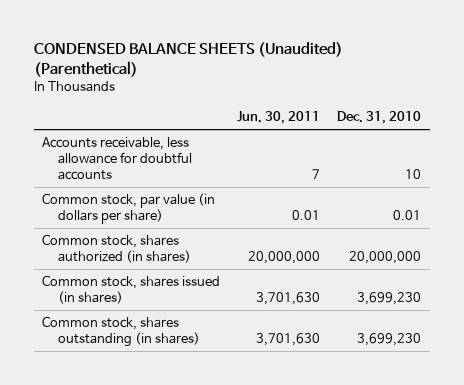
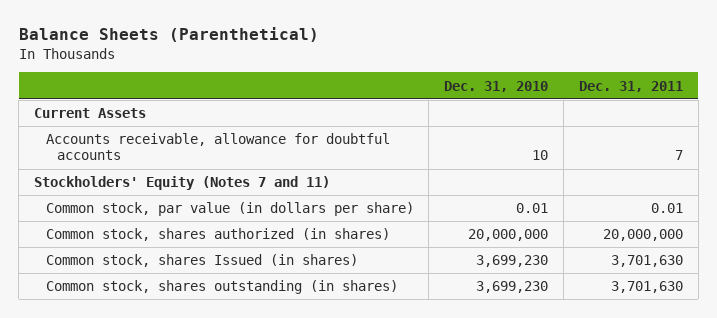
[33,41,343,77] CONDENSED BALANCE SHEETS (Unaudited) (Parenthetical) -> [18,27,319,43] Balance Sheets (Parenthetical)
[237,111,321,125] Jun. 30, 2011 -> none
none -> [579,80,684,92] Dec. 31, 2011
none -> [33,108,146,119] Current Assets
[42,137,193,180] Accounts receivable, less allowance for doubtful accounts -> [45,133,390,161] Accounts receivable, allowance for doubtful accounts
none -> [33,176,330,191] Stockholders' Equity (Notes 7 and 11)
[42,275,221,304] Common stock, shares issued (in shares) -> [45,254,358,268] Common stock, shares Issued (in shares)

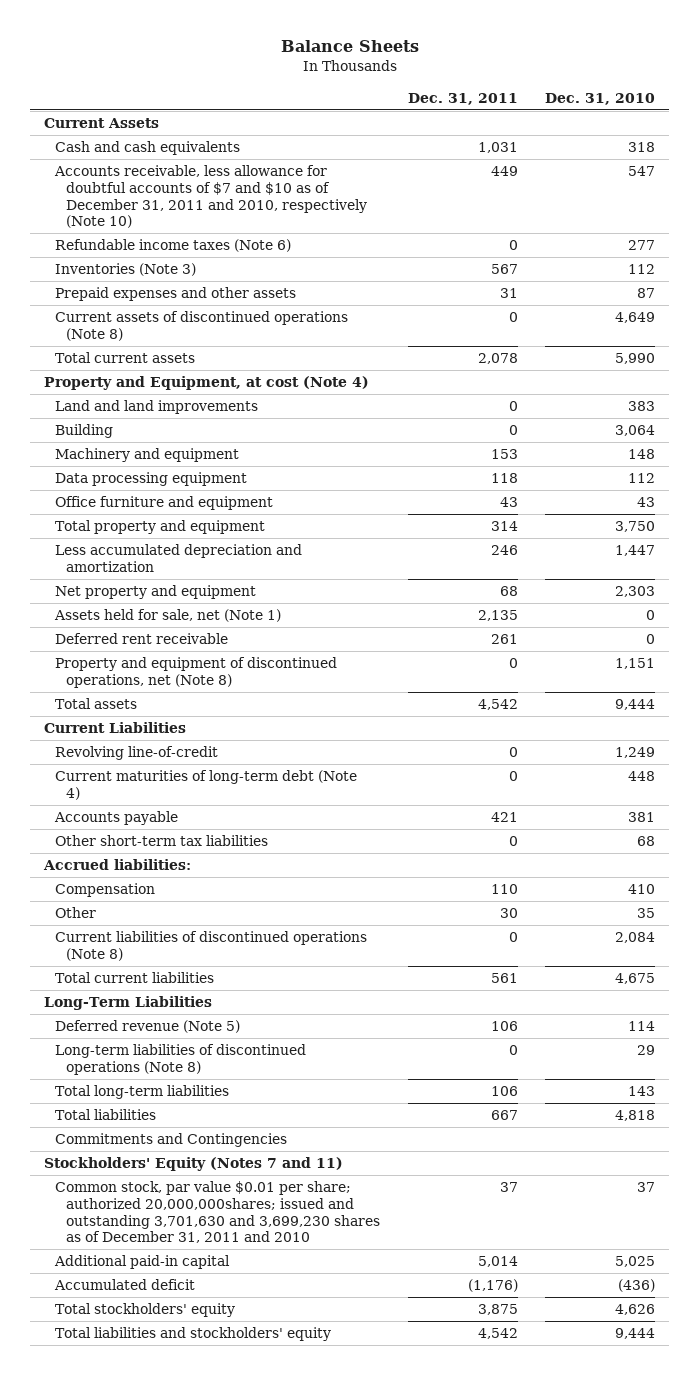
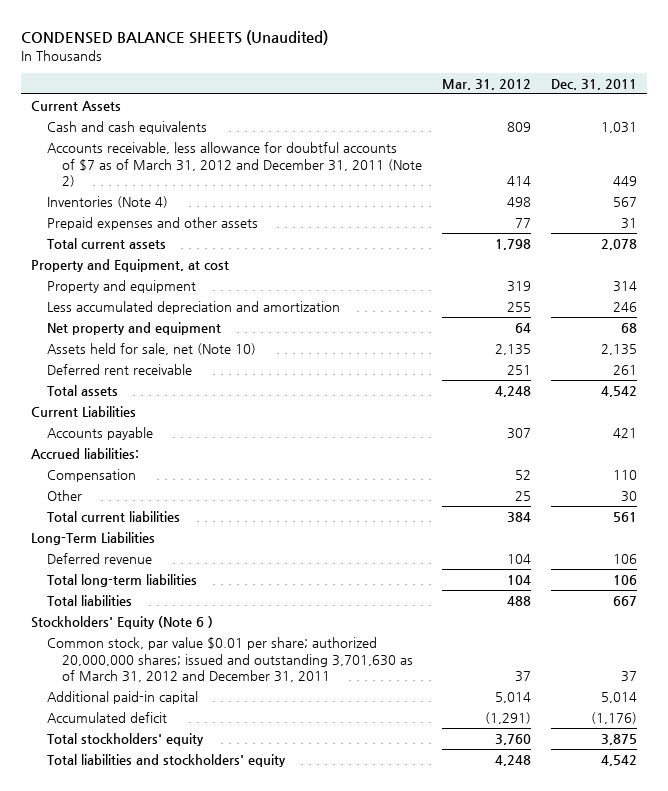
[280,40,419,53] Balance Sheets -> [21,29,329,45] CONDENSED BALANCE SHEETS (Unaudited)
[545,92,656,105] Dec. 31, 2010 -> none
none -> [442,78,532,90] Mar. 31, 2012
[55,239,292,253] Refundable income taxes (Note 6) -> none
[54,165,367,229] Accounts receivable, less allowance for doubtful accounts of $7 and $10 as of December 31, 2011 and 2010, respectively (Note 10) -> [46,142,423,188] Accounts receivable, less allowance for doubtful accounts of $7 as of March 31, 2012 and December 31, 2011 (Note 2)
[55,263,197,277] Inventories (Note 3) -> [46,196,168,209] Inventories (Note 4)
[55,311,349,342] Current assets of discontinued operations (Note 8) -> none
[55,400,259,415] Land and land improvements -> none
[55,424,114,439] Building -> none
[55,448,240,463] Machinery and equipment -> none
[55,472,248,487] Data processing equipment -> none
[55,496,274,511] Office furniture and equipment -> none
[44,376,370,391] Property and Equipment, at cost (Note 4) -> [31,259,230,273] Property and Equipment, at cost
[55,520,266,535] Total property and equipment -> [46,280,196,294] Property and equipment
[54,609,282,623] Assets held for sale, net (Note 1) -> [46,343,256,356] Assets held for sale, net (Note 10)
[55,657,338,689] Property and equipment of discontinued operations, net (Note 8) -> none
[55,746,219,761] Revolving line-of-credit -> none
[55,770,358,801] Current maturities of long-term debt (Note 4) -> none
[55,835,269,847] Other short-term tax liabilities -> none
[55,931,368,962] Current liabilities of discontinued operations (Note 8) -> none
[55,1044,307,1076] Long-term liabilities of discontinued operations (Note 8) -> none
[55,1020,241,1034] Deferred revenue (Note 5) -> [46,553,152,565] Deferred revenue
[55,1133,288,1148] Commitments and Contingencies -> none
[44,1157,344,1172] Stockholders' Equity (Notes 7 and 11) -> [31,616,214,630] Stockholders' Equity (Note 6 )
[55,1181,380,1244] Common stock, par value $0.01 per share; authorized 20,000,000shares; issued and outstanding 3,701,630 and 3,699,230 shares as of December 31, 2011 and 2010 -> [46,637,414,683] Common stock, par value $0.01 per share; authorized 20,000,000 shares; issued and outstanding 3,701,630 as of March 31, 2012 and December 31, 2011

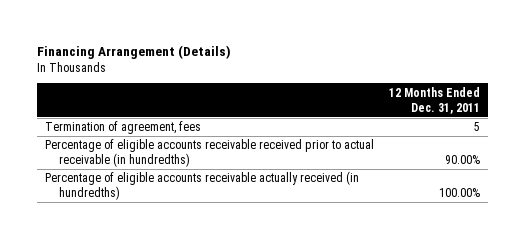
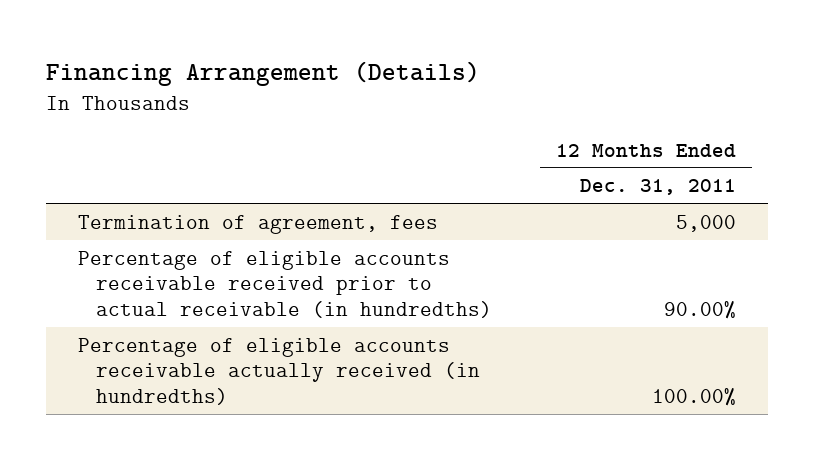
[474,122,481,132] 5 -> [675,214,736,232] 5,000

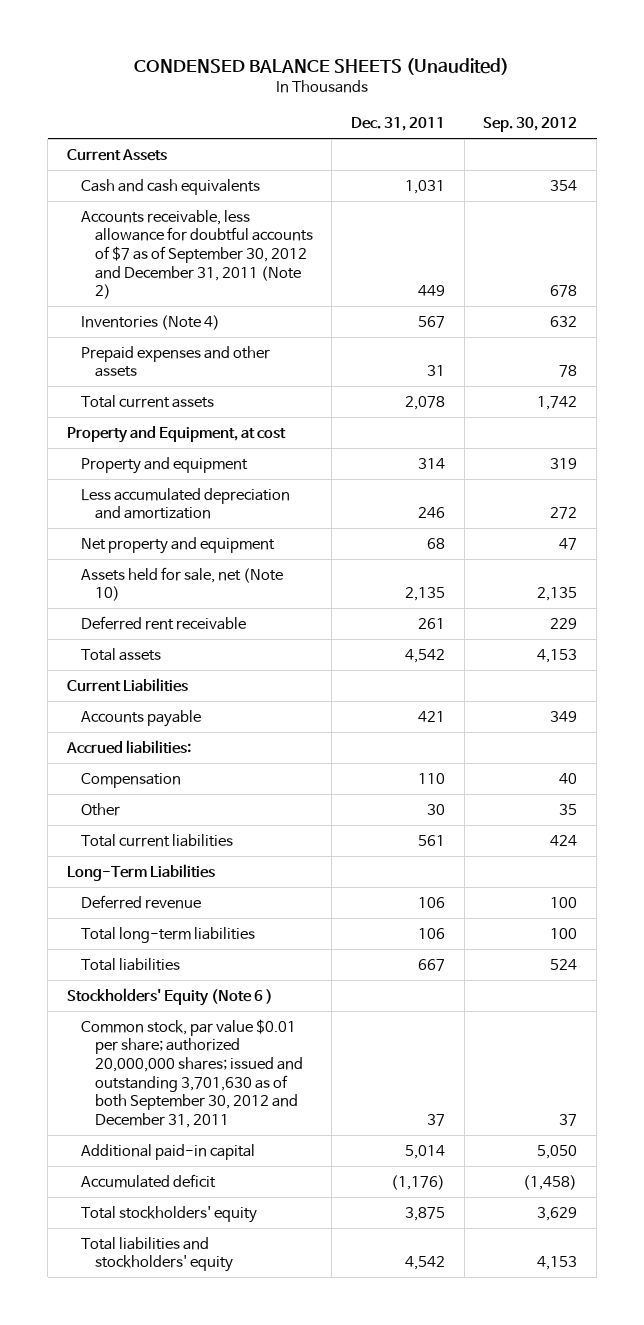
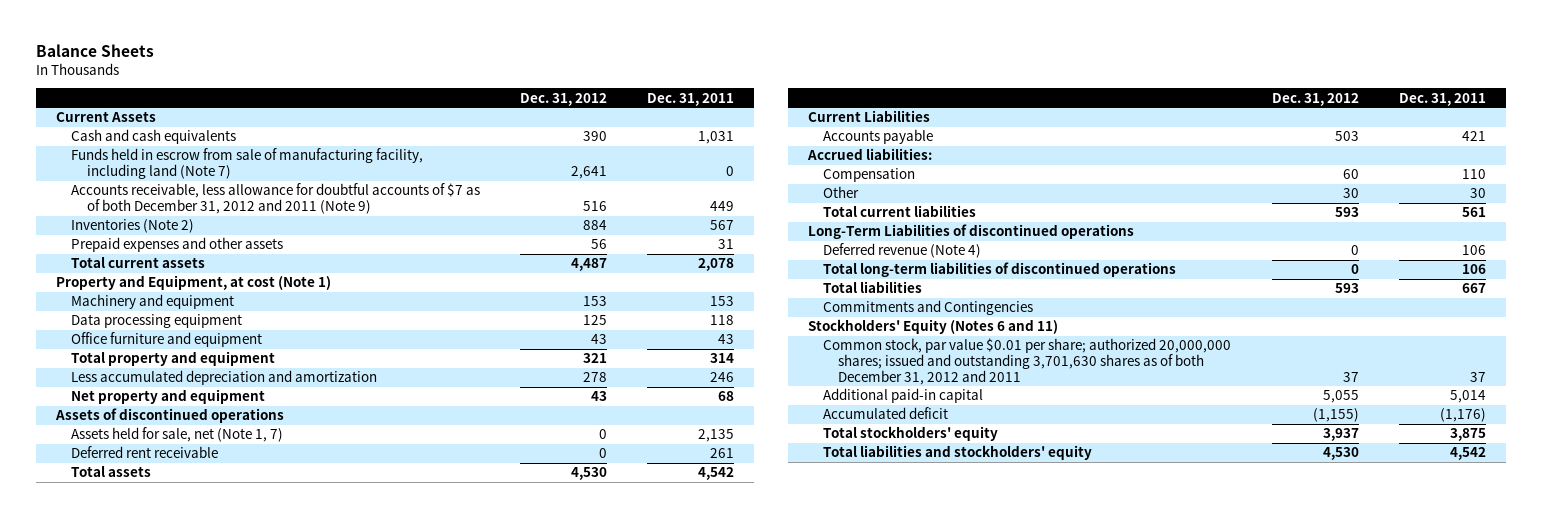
[134,57,510,75] CONDENSED BALANCE SHEETS (Unaudited) -> [35,43,154,57] Balance Sheets
[483,117,578,133] Sep. 30, 2012 -> none
none -> [520,92,608,106] Dec. 31, 2012
none -> [71,148,424,180] Funds held in escrow from sale of manufacturing facility, including land (Note 7)
[80,209,313,300] Accounts receivable, less allowance for doubtful accounts of $7 as of September 30, 2012 and December 31, 2011 (Note 2) -> [71,183,481,215] Accounts receivable, less allowance for doubtful accounts of $7 as of both December 31, 2012 and 2011 (Note 9)
[80,314,220,330] Inventories (Note 4) -> [71,219,195,234] Inventories (Note 2)
[67,425,287,443] Property and Equipment, at cost -> [55,275,331,291] Property and Equipment, at cost (Note 1)
none -> [71,294,235,310] Machinery and equipment
none -> [71,314,243,329] Data processing equipment
none -> [71,332,263,348] Office furniture and equipment
[80,456,248,474] Property and equipment -> [71,351,276,367] Total property and equipment
none -> [54,408,284,424] Assets of discontinued operations
[80,566,283,602] Assets held for sale, net (Note 10) -> [71,427,284,443] Assets held for sale, net (Note 1, 7)
[67,863,216,881] Long-Term Liabilities -> [807,224,1134,240] Long-Term Liabilities of discontinued operations
[80,894,201,909] Deferred revenue -> [822,243,981,259] Deferred revenue (Note 4)
[80,926,255,943] Total long-term liabilities -> [822,262,1176,278] Total long-term liabilities of discontinued operations
none -> [822,300,1033,316] Commitments and Contingencies
[67,987,274,1006] Stockholders' Equity (Note 6 ) -> [807,319,1058,335] Stockholders' Equity (Notes 6 and 11)
[80,1018,303,1128] Common stock, par value $0.01 per share; authorized 20,000,000 shares; issued and outstanding 3,701,630 as of both September 30, 2012 and December 31, 2011 -> [822,338,1231,385] Common stock, par value $0.01 per share; authorized 20,000,000 shares; issued and outstanding 3,701,630 shares as of both December 31, 2012 and 2011

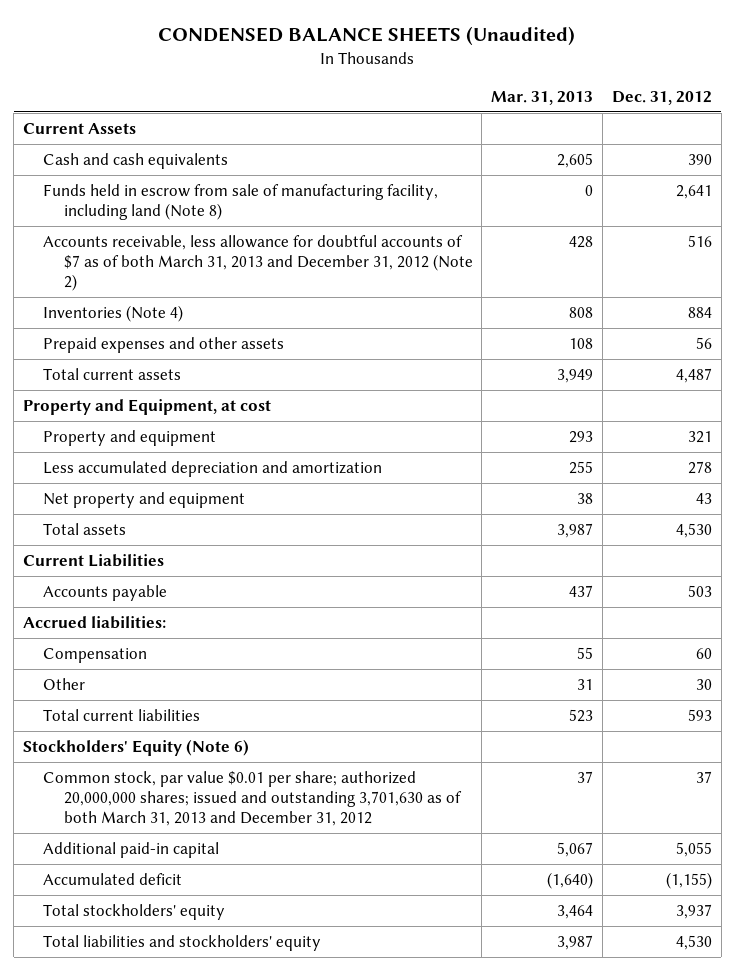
[35,43,154,57] Balance Sheets -> [158,25,576,46] CONDENSED BALANCE SHEETS (Unaudited)
[647,92,735,106] Dec. 31, 2011 -> none
none -> [491,90,594,105] Mar. 31, 2013
[71,148,424,180] Funds held in escrow from sale of manufacturing facility, including land (Note 7) -> [43,183,439,220] Funds held in escrow from sale of manufacturing facility, including land (Note 8)
[71,183,481,215] Accounts receivable, less allowance for doubtful accounts of $7 as of both December 31, 2012 and 2011 (Note 9) -> [43,234,473,291] Accounts receivable, less allowance for doubtful accounts of $7 as of both March 31, 2013 and December 31, 2012 (Note 2)
[71,219,195,234] Inventories (Note 2) -> [43,304,184,322] Inventories (Note 4)
[71,294,235,310] Machinery and equipment -> none
[71,314,243,329] Data processing equipment -> none
[71,332,263,348] Office furniture and equipment -> none
[55,275,331,291] Property and Equipment, at cost (Note 1) -> [23,398,272,415] Property and Equipment, at cost
[71,351,276,367] Total property and equipment -> [43,429,217,446] Property and equipment
[54,408,284,424] Assets of discontinued operations -> none
[71,427,284,443] Assets held for sale, net (Note 1, 7) -> none
[71,446,219,459] Deferred rent receivable -> none
[807,224,1134,240] Long-Term Liabilities of discontinued operations -> none
[822,243,981,259] Deferred revenue (Note 4) -> none
[822,262,1176,278] Total long-term liabilities of discontinued operations -> none
[822,281,922,294] Total liabilities -> none
[822,300,1033,316] Commitments and Contingencies -> none
[807,319,1058,335] Stockholders' Equity (Notes 6 and 11) -> [23,738,250,756] Stockholders' Equity (Note 6)
[822,338,1231,385] Common stock, par value $0.01 per share; authorized 20,000,000 shares; issued and outstanding 3,701,630 shares as of both December 31, 2012 and 2011 -> [43,770,462,826] Common stock, par value $0.01 per share; authorized 20,000,000 shares; issued and outstanding 3,701,630 as of both March 31, 2013 and December 31, 2012

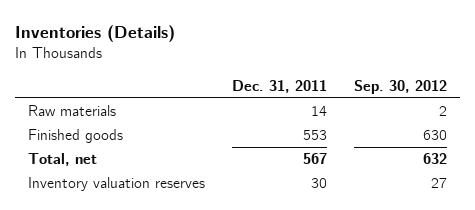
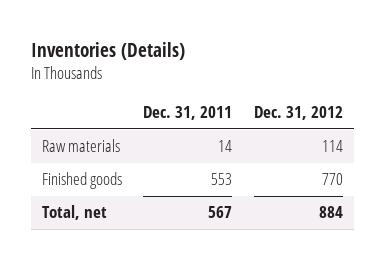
[353,79,447,94] Sep. 30, 2012 -> none
none -> [254,106,344,121] Dec. 31, 2012
[28,177,206,192] Inventory valuation reserves -> none

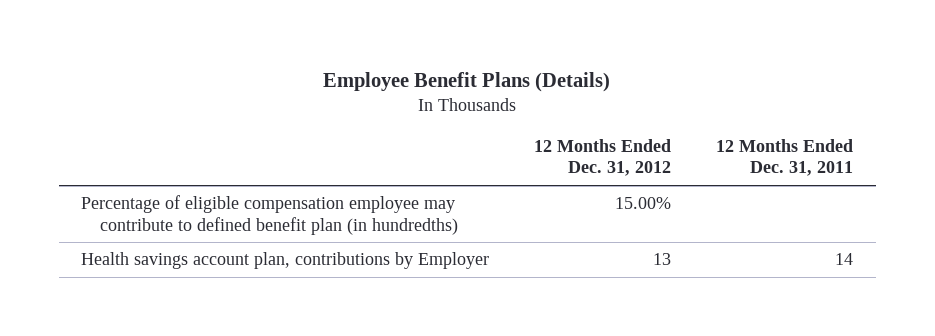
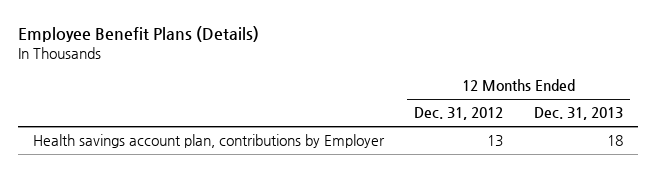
[716,139,854,177] 12 Months Ended Dec. 31, 2011 -> none
none -> [533,107,623,121] Dec. 31, 2013
[81,195,459,235] Percentage of eligible compensation employee may contribute to defined benefit plan (in hundredths) -> none

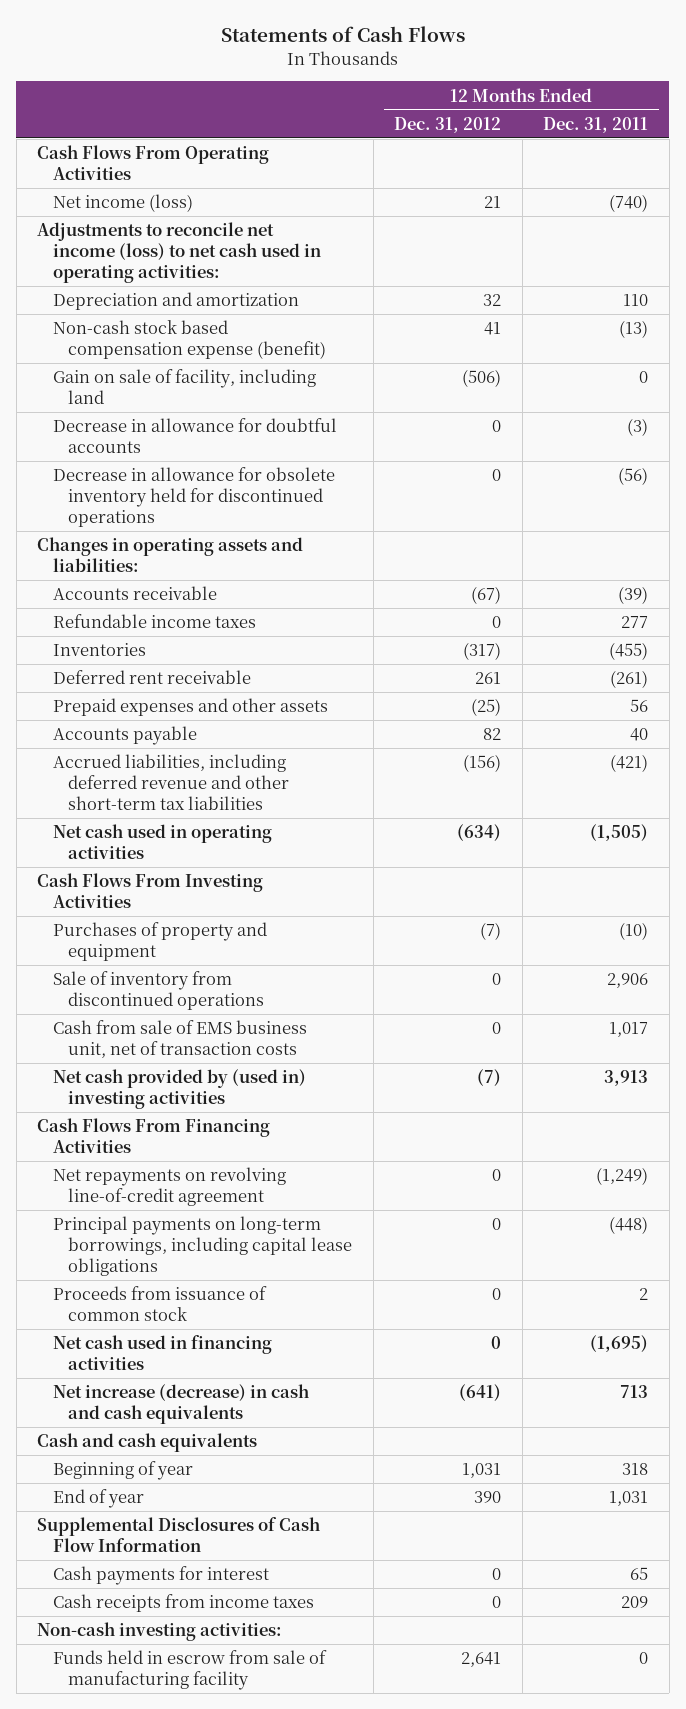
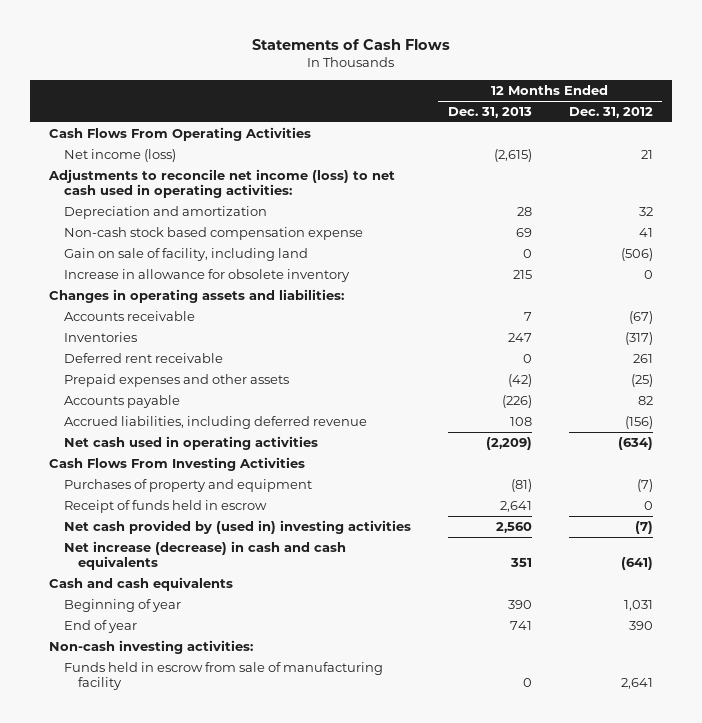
[543,116,649,133] Dec. 31, 2011 -> none
none -> [447,106,532,118] Dec. 31, 2013
[52,320,327,360] Non-cash stock based compensation expense (benefit) -> [63,226,363,240] Non-cash stock based compensation expense
[52,418,337,454] Decrease in allowance for doubtful accounts -> none
[52,467,335,528] Decrease in allowance for obsolete inventory held for discontinued operations -> [63,268,350,282] Increase in allowance for obsolete inventory
[52,614,256,629] Refundable income taxes -> none
[52,754,290,811] Accrued liabilities, including deferred revenue and other short-term tax liabilities -> [63,415,367,429] Accrued liabilities, including deferred revenue
[52,971,265,1011] Sale of inventory from discontinued operations -> none
[52,1020,307,1059] Cash from sale of EMS business unit, net of transaction costs -> none
none -> [63,499,267,513] Receipt of funds held in escrow
[37,1118,271,1154] Cash Flows From Financing Activities -> none
[52,1167,286,1207] Net repayments on revolving line-of-credit agreement -> none
[52,1216,353,1277] Principal payments on long-term borrowings, including capital lease obligations -> none
[52,1286,267,1322] Proceeds from issuance of common stock -> none
[52,1335,272,1371] Net cash used in financing activities -> none
[37,1517,321,1553] Supplemental Disclosures of Cash Flow Information -> none
[52,1566,269,1586] Cash payments for interest -> none
[52,1594,314,1613] Cash receipts from income taxes -> none

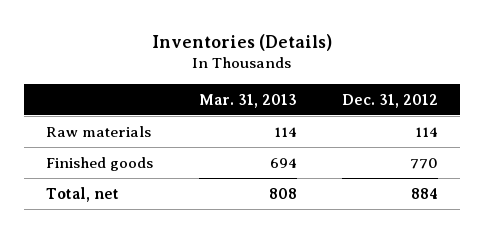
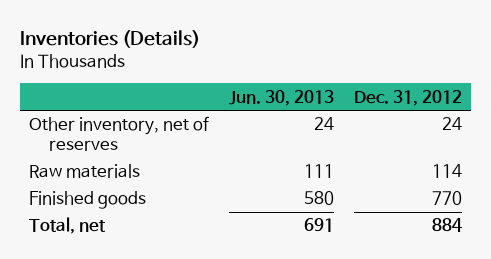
[198,93,297,108] Mar. 31, 2013 -> none
none -> [229,89,335,106] Jun. 30, 2013
none -> [29,116,210,152] Other inventory, net of reserves

